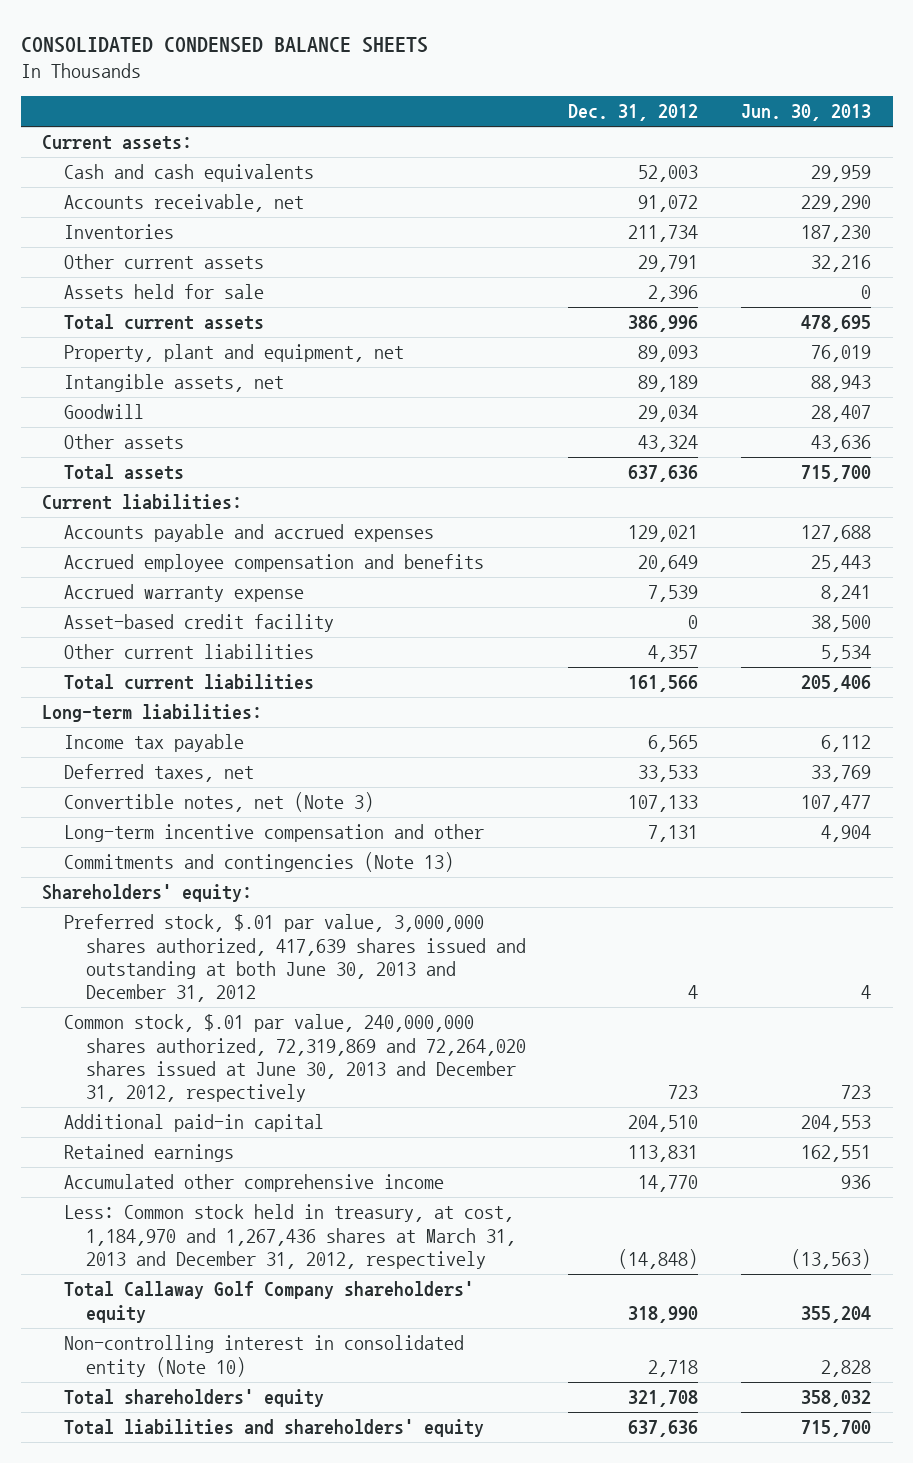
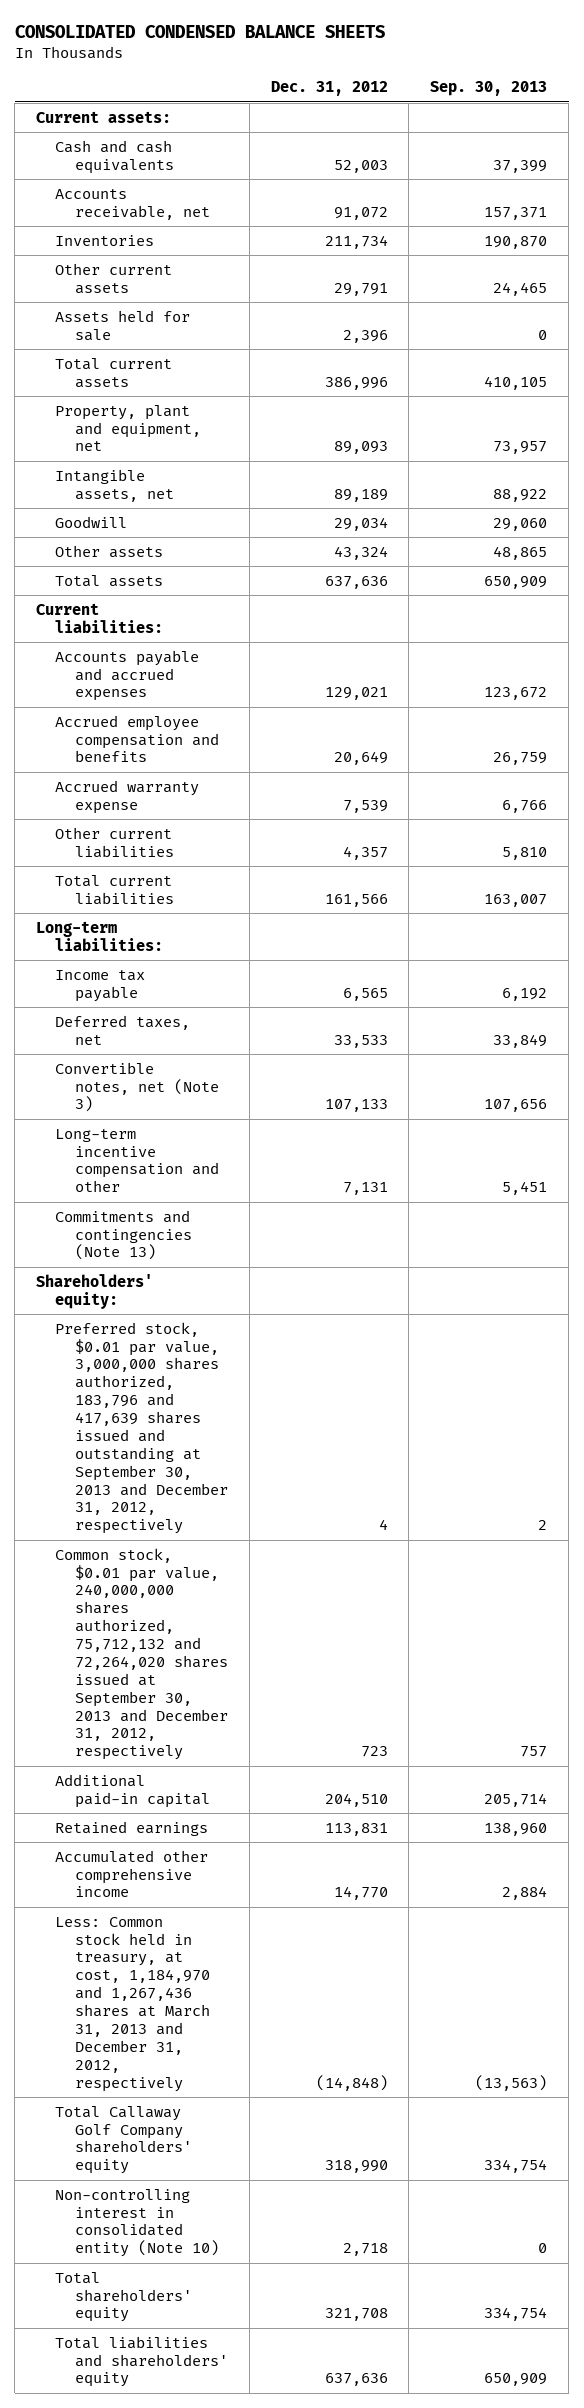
[741,104,872,122] Jun. 30, 2013 -> none
none -> [430,81,548,97] Sep. 30, 2013
[63,614,334,633] Asset-based credit facility -> none
[63,914,526,1003] Preferred stock, $.01 par value, 3,000,000 shares authorized, 417,639 shares issued and outstanding at both June 30, 2013 and December 31, 2012 -> [55,1321,228,1535] Preferred stock, $0.01 par value, 3,000,000 shares authorized, 183,796 and 417,639 shares issued and outstanding at September 30, 2013 and December 31, 2012, respectively
[63,1014,526,1103] Common stock, $.01 par value, 240,000,000 shares authorized, 72,319,869 and 72,264,020 shares issued at June 30, 2013 and December 31, 2012, respectively -> [55,1547,228,1761] Common stock, $0.01 par value, 240,000,000 shares authorized, 75,712,132 and 72,264,020 shares issued at September 30, 2013 and December 31, 2012, respectively

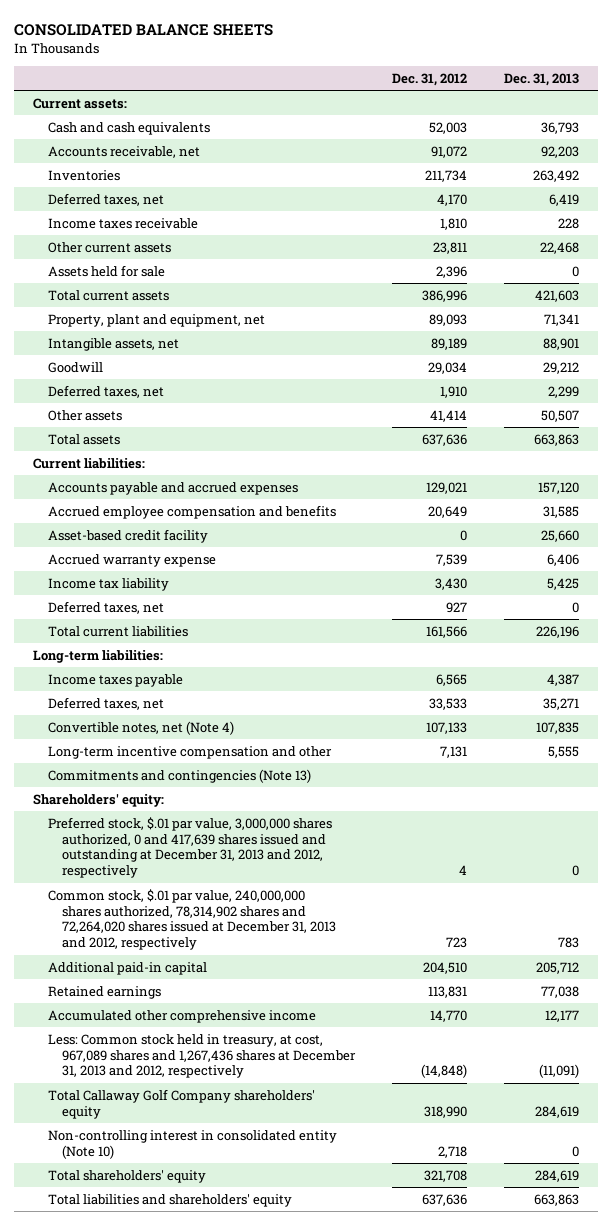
[14,24,385,38] CONSOLIDATED CONDENSED BALANCE SHEETS -> [14,23,274,36] CONSOLIDATED BALANCE SHEETS
[430,81,548,97] Sep. 30, 2013 -> none
none -> [504,72,580,86] Dec. 31, 2013
none -> [47,192,164,206] Deferred taxes, net
none -> [47,217,198,229] Income taxes receivable
[333,282,388,296] 29,791 -> [433,241,468,254] 23,811
none -> [47,384,164,398] Deferred taxes, net
[333,545,388,560] 43,324 -> [430,409,468,422] 41,414
none -> [47,528,208,543] Asset-based credit facility
[55,826,174,858] Other current liabilities -> none
none -> [47,577,169,591] Income tax liability
none -> [47,600,164,614] Deferred taxes, net
[55,969,146,1002] Income tax payable -> [47,673,183,687] Income taxes payable
[55,1061,219,1113] Convertible notes, net (Note 3) -> [47,720,234,735] Convertible notes, net (Note 4)
[55,1321,228,1535] Preferred stock, $0.01 par value, 3,000,000 shares authorized, 183,796 and 417,639 shares issued and outstanding at September 30, 2013 and December 31, 2012, respectively -> [47,816,332,879] Preferred stock, $.01 par value, 3,000,000 shares authorized, 0 and 417,639 shares issued and outstanding at December 31, 2013 and 2012, respectively
[55,1547,228,1761] Common stock, $0.01 par value, 240,000,000 shares authorized, 75,712,132 and 72,264,020 shares issued at September 30, 2013 and December 31, 2012, respectively -> [47,888,337,951] Common stock, $.01 par value, 240,000,000 shares authorized, 78,314,902 shares and 72,264,020 shares issued at December 31, 2013 and 2012, respectively
[55,1916,210,2092] Less: Common stock held in treasury, at cost, 1,184,970 and 1,267,436 shares at March 31, 2013 and December 31, 2012, respectively -> [47,1033,357,1079] Less: Common stock held in treasury, at cost, 967,089 shares and 1,267,436 shares at December 31, 2013 and 2012, respectively

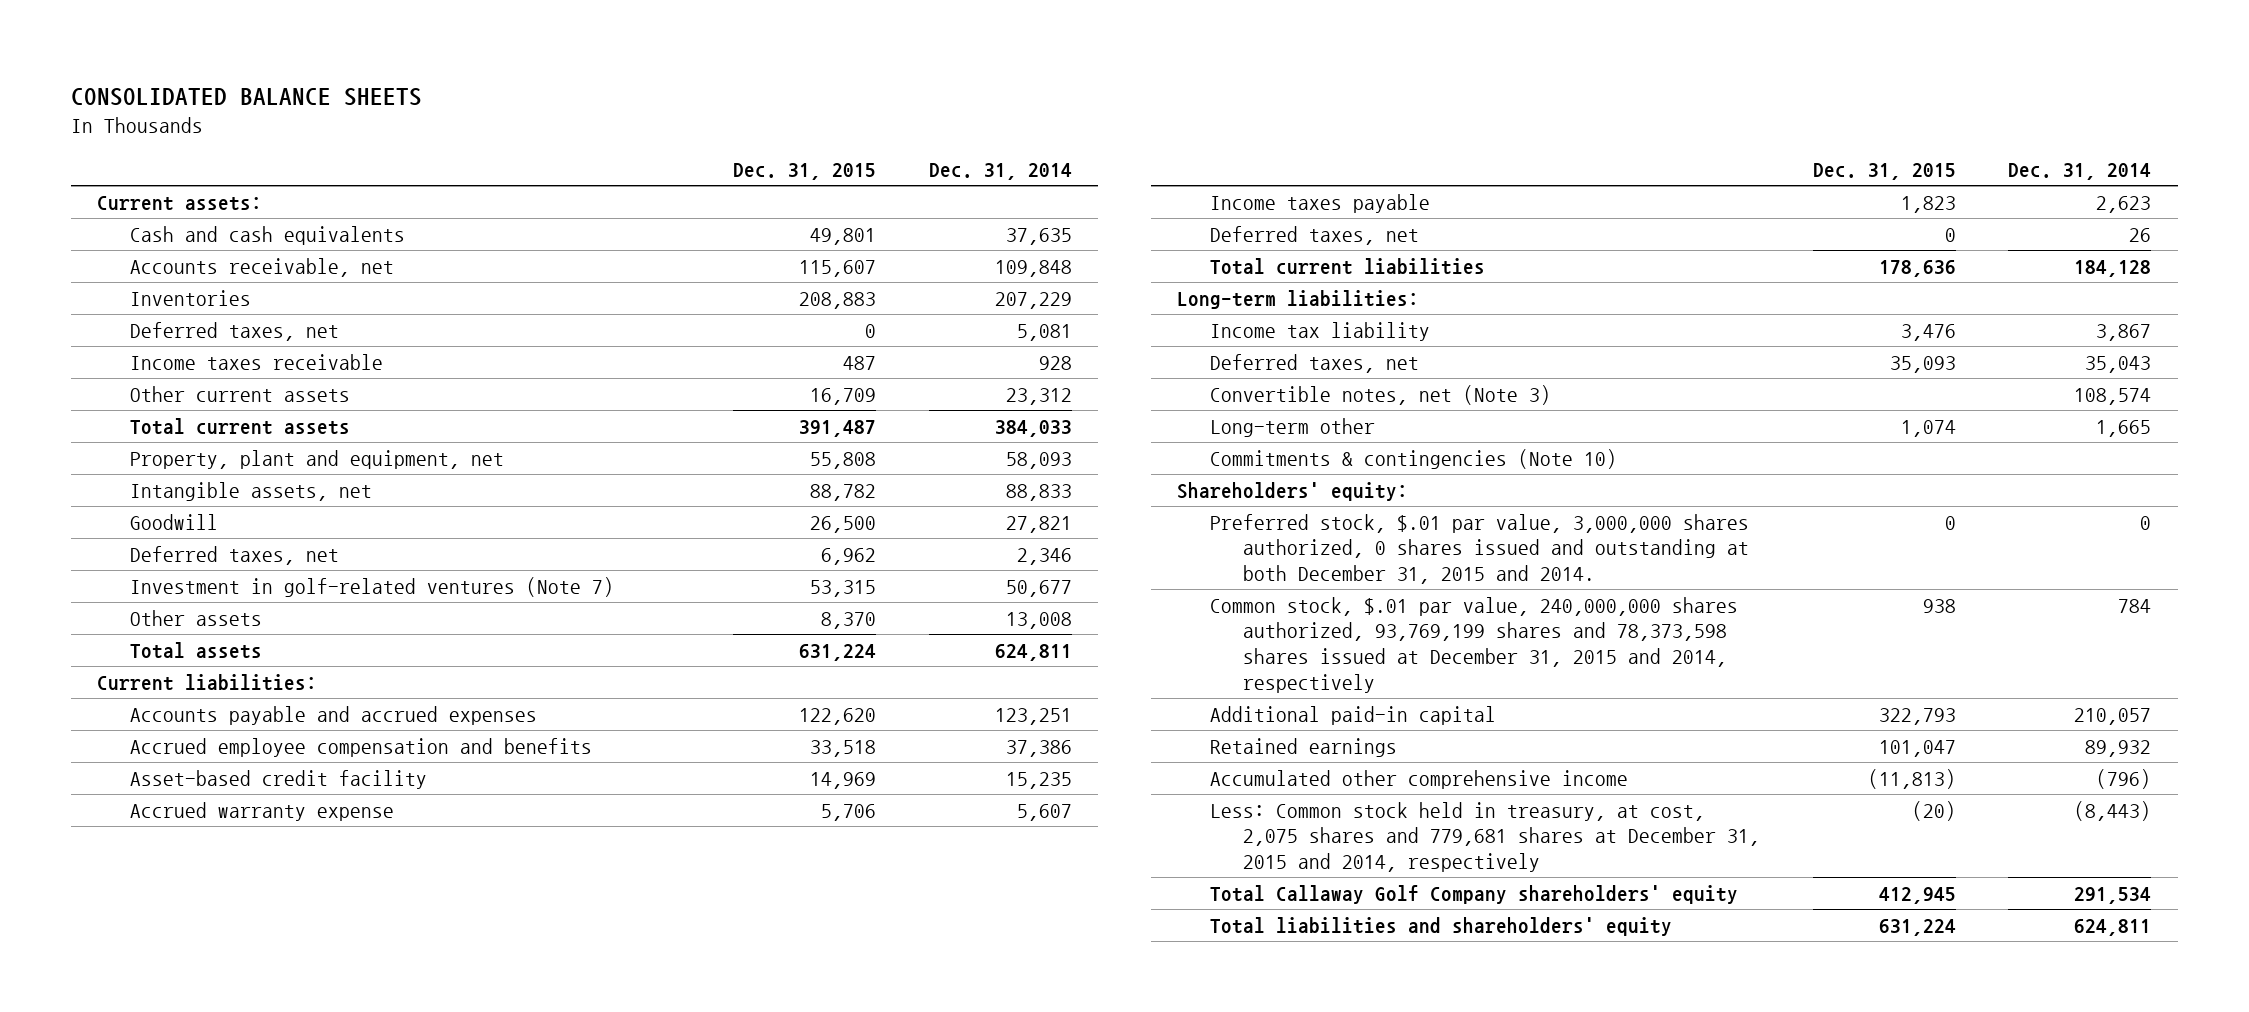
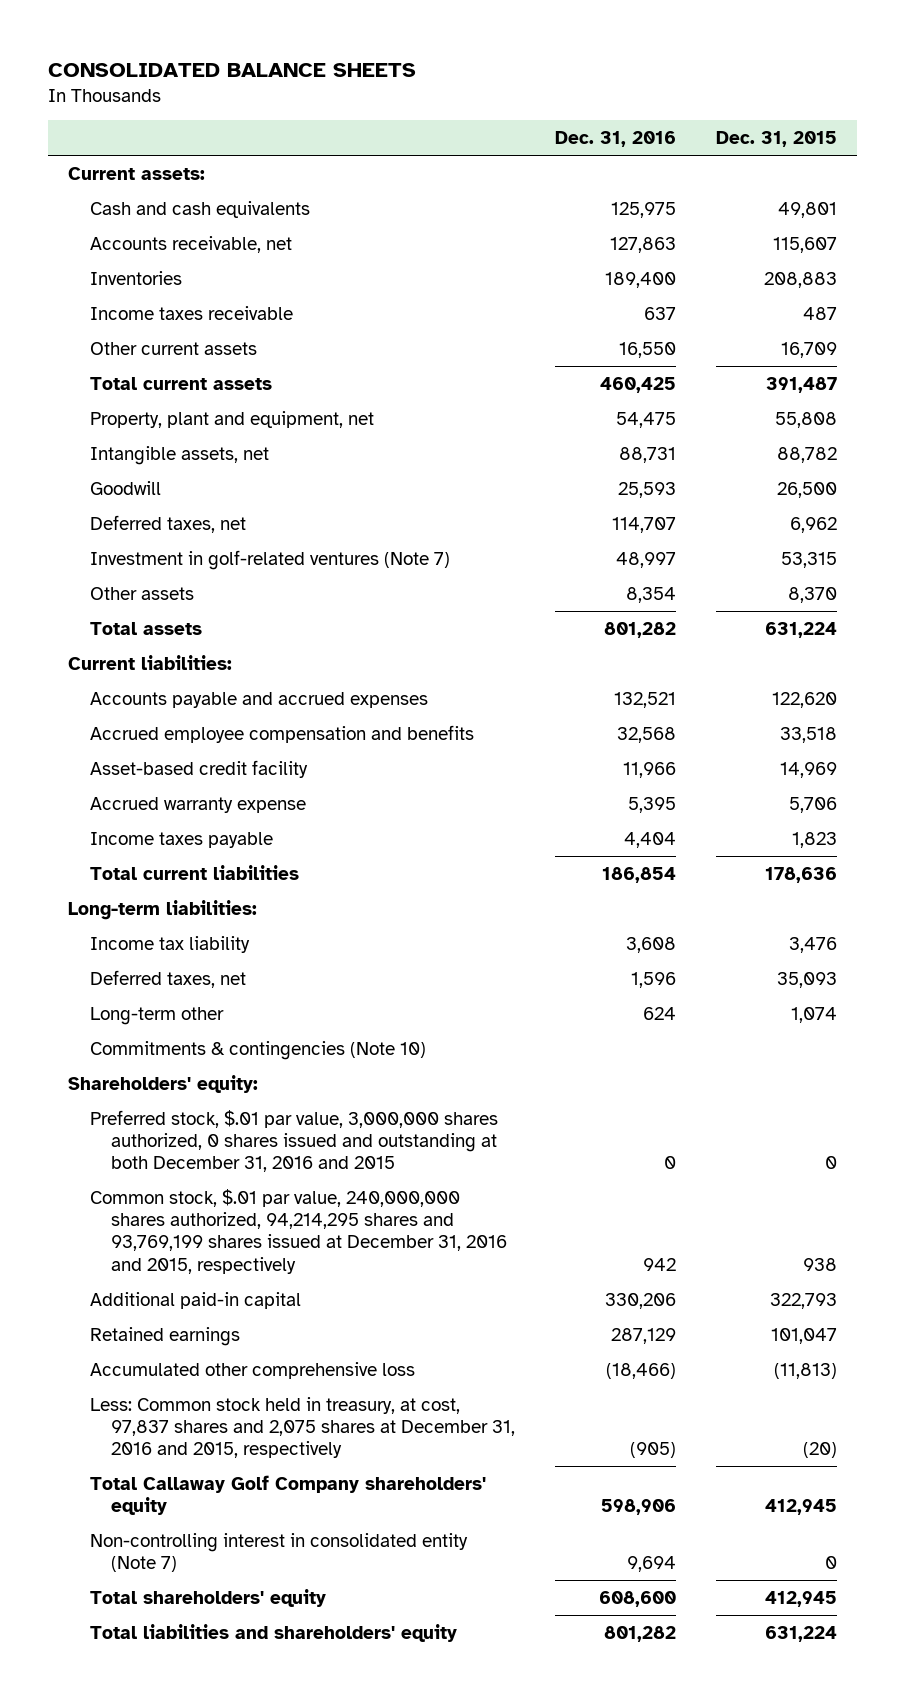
[928,163,1072,181] Dec. 31, 2014 -> none
none -> [554,131,676,148] Dec. 31, 2016
[130,321,340,341] Deferred taxes, net -> none
[1209,225,1419,245] Deferred taxes, net -> none
[1209,384,1551,405] Convertible notes, net (Note 3) -> none
[1209,513,1749,585] Preferred stock, $.01 par value, 3,000,000 shares authorized, 0 shares issued and outstanding at both December 31, 2015 and 2014. -> [89,1109,498,1173] Preferred stock, $.01 par value, 3,000,000 shares authorized, 0 shares issued and outstanding at both December 31, 2016 and 2015
[1209,596,1738,694] Common stock, $.01 par value, 240,000,000 shares authorized, 93,769,199 shares and 78,373,598 shares issued at December 31, 2015 and 2014, respectively -> [89,1188,508,1274] Common stock, $.01 par value, 240,000,000 shares authorized, 94,214,295 shares and 93,769,199 shares issued at December 31, 2016 and 2015, respectively
[1209,769,1628,789] Accumulated other comprehensive income -> [89,1361,415,1379] Accumulated other comprehensive loss
[1209,801,1760,873] Less: Common stock held in treasury, at cost, 2,075 shares and 779,681 shares at December 31, 2015 and 2014, respectively -> [89,1396,516,1459] Less: Common stock held in treasury, at cost, 97,837 shares and 2,075 shares at December 31, 2016 and 2015, respectively
none -> [89,1532,468,1573] Non-controlling interest in consolidated entity (Note 7)
none -> [89,1588,326,1607] Total shareholders' equity

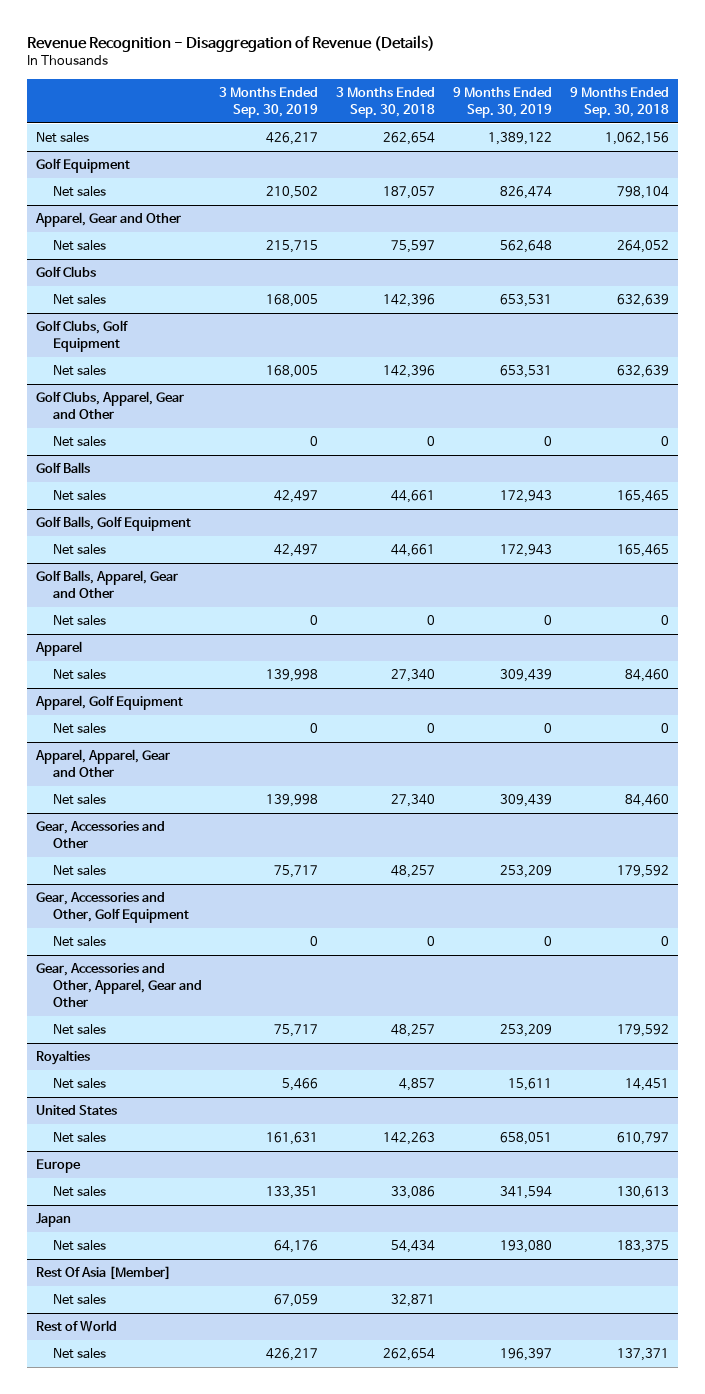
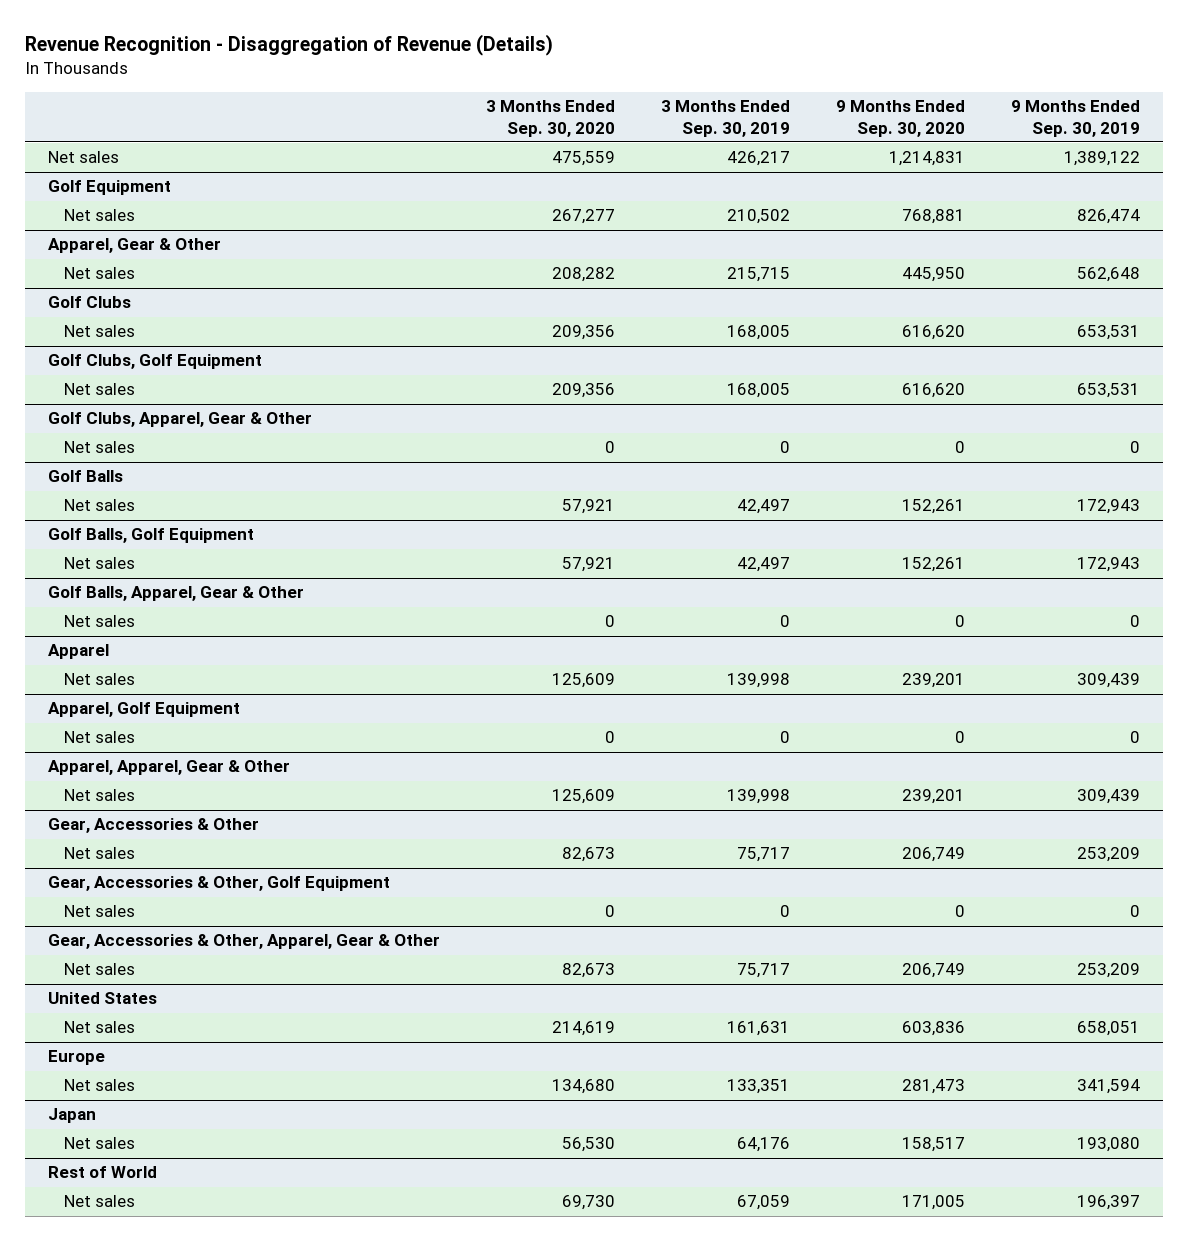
[336,87,436,118] 3 Months Ended Sep. 30, 2018 -> none
[569,87,669,118] 9 Months Ended Sep. 30, 2018 -> none
none -> [485,99,615,137] 3 Months Ended Sep. 30, 2020
none -> [835,99,965,137] 9 Months Ended Sep. 30, 2020
[35,212,182,228] Apparel, Gear and Other -> [47,238,221,254] Apparel, Gear & Other
[36,391,185,420] Golf Clubs, Apparel, Gear and Other -> [47,412,312,428] Golf Clubs, Apparel, Gear & Other
[36,570,179,599] Golf Balls, Apparel, Gear and Other -> [47,586,304,602] Golf Balls, Apparel, Gear & Other
[35,749,171,778] Apparel, Apparel, Gear and Other -> [47,760,290,776] Apparel, Apparel, Gear & Other
[36,821,166,849] Gear, Accessories and Other -> [47,818,259,834] Gear, Accessories & Other
[36,892,189,924] Gear, Accessories and Other, Golf Equipment -> [47,876,390,892] Gear, Accessories & Other, Golf Equipment
[36,963,202,1007] Gear, Accessories and Other, Apparel, Gear and Other -> [47,934,440,950] Gear, Accessories & Other, Apparel, Gear & Other
[36,1050,91,1066] Royalties -> none
[52,1078,106,1090] Net sales -> none
[36,1266,172,1281] Rest Of Asia [Member] -> none
[52,1294,106,1306] Net sales -> none
[266,1348,319,1362] 426,217 -> [736,1195,790,1211] 67,059

